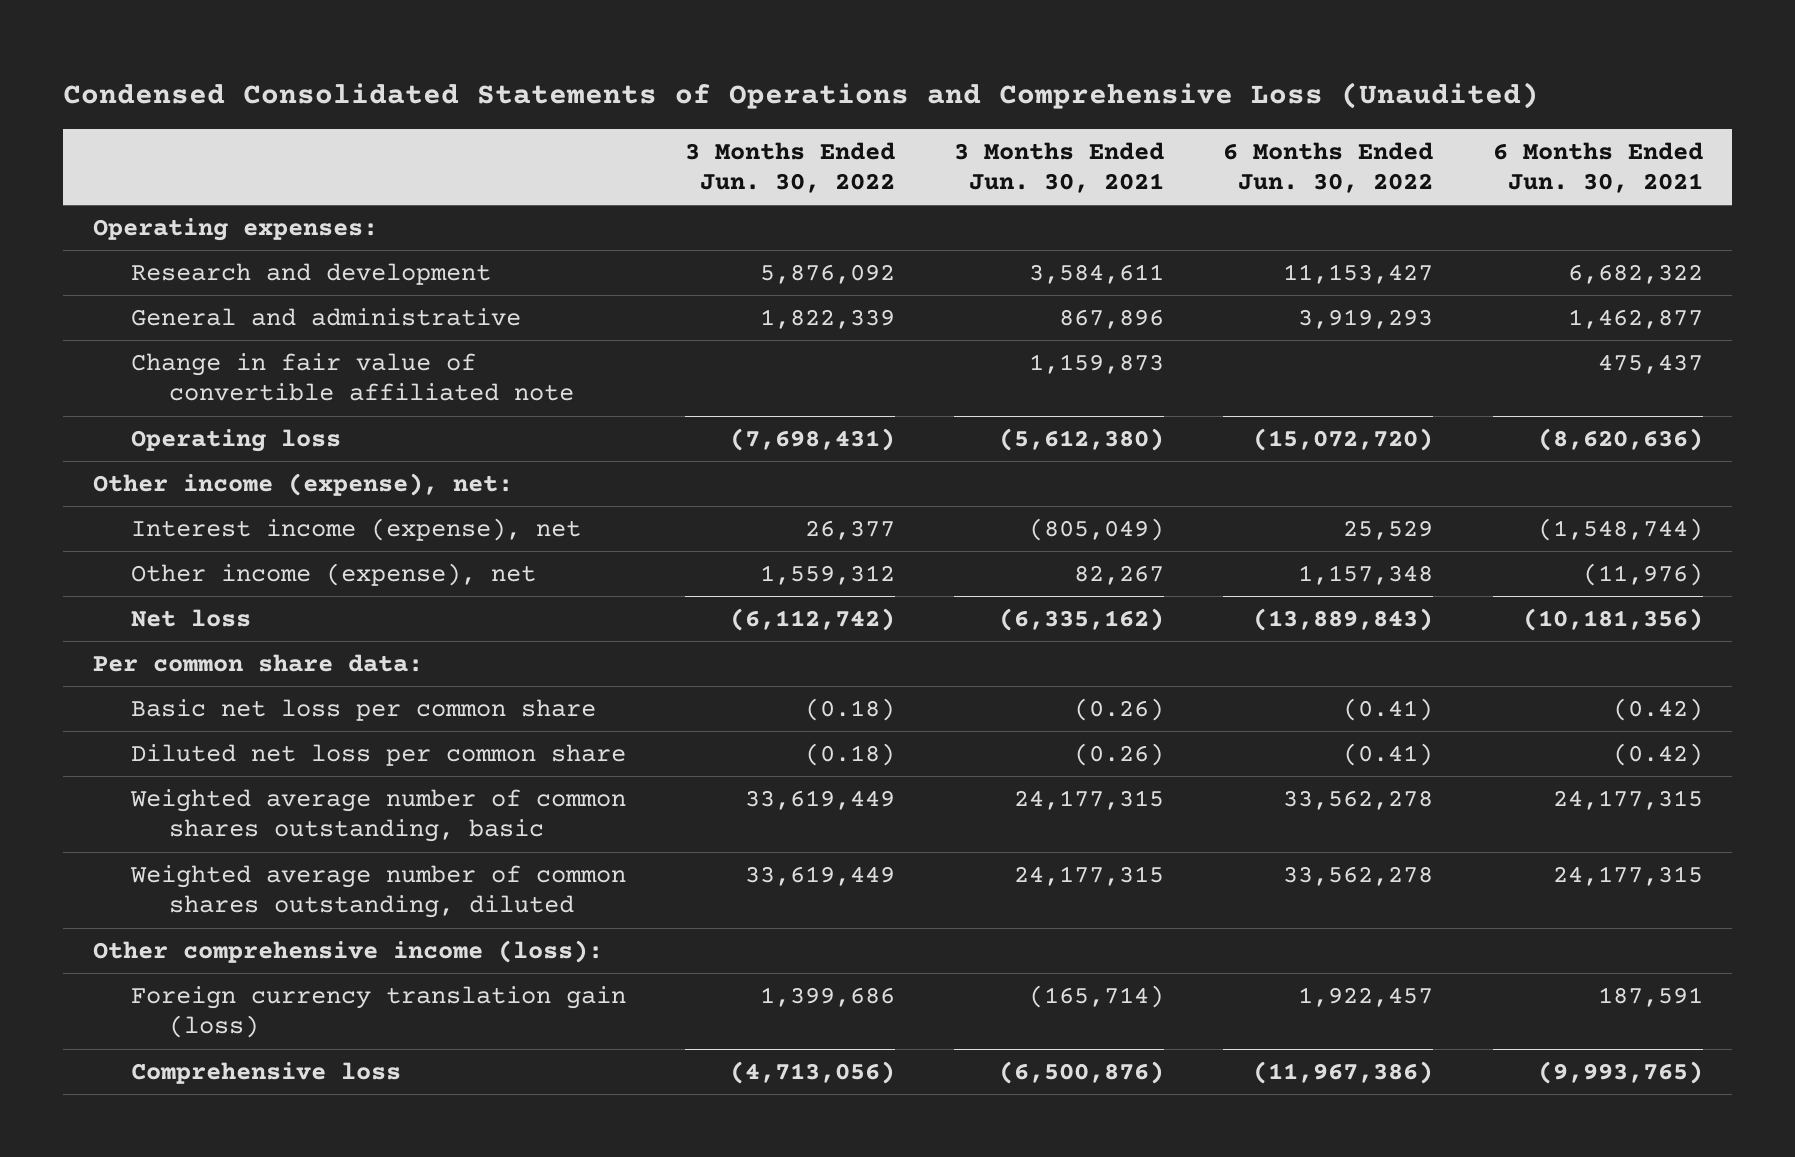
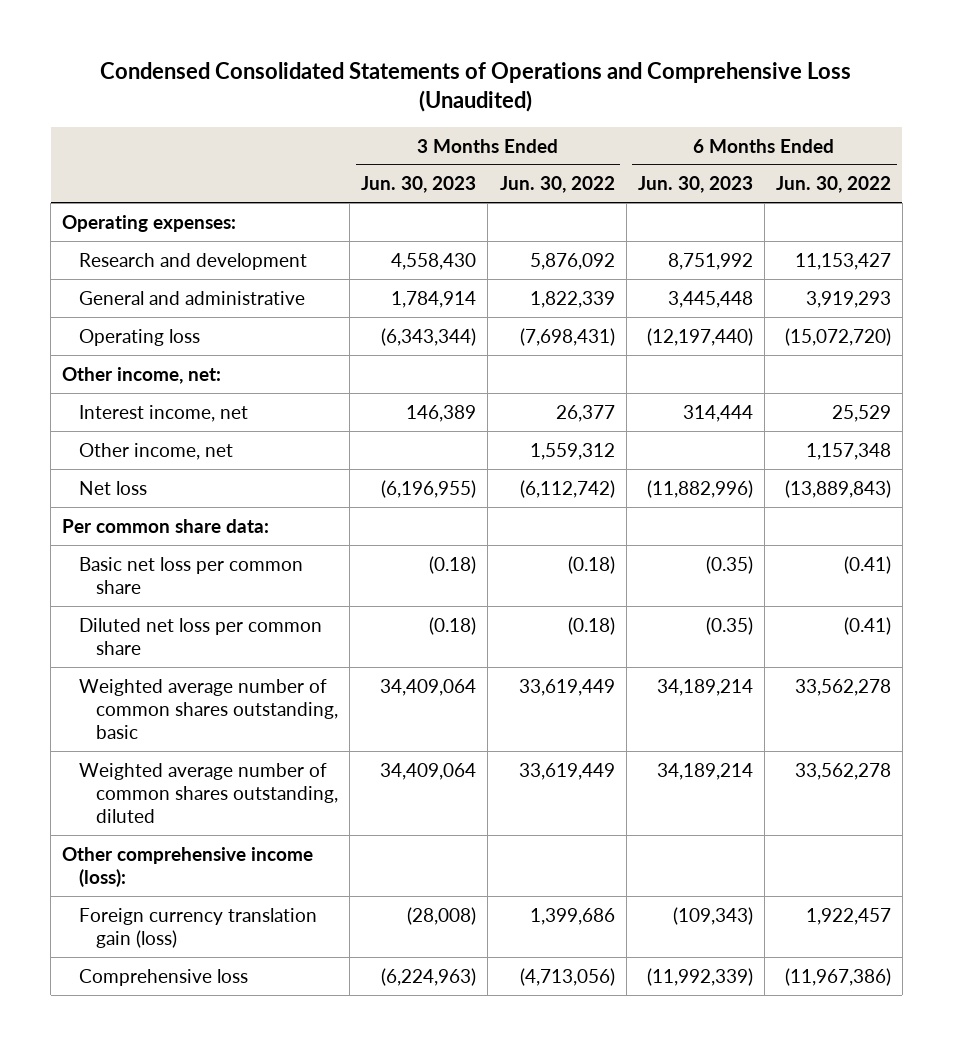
[954,141,1165,194] 3 Months Ended Jun. 30, 2021 -> none
[1492,141,1703,194] 6 Months Ended Jun. 30, 2021 -> none
none -> [361,176,477,194] Jun. 30, 2023
none -> [637,176,753,194] Jun. 30, 2023
[130,353,574,402] Change in fair value of convertible affiliated note -> none
[92,473,513,497] Other income (expense), net: -> [62,366,222,384] Other income, net:
[130,518,581,542] Interest income (expense), net -> [79,404,249,422] Interest income, net
[130,563,536,587] Other income (expense), net -> [79,442,234,460] Other income, net

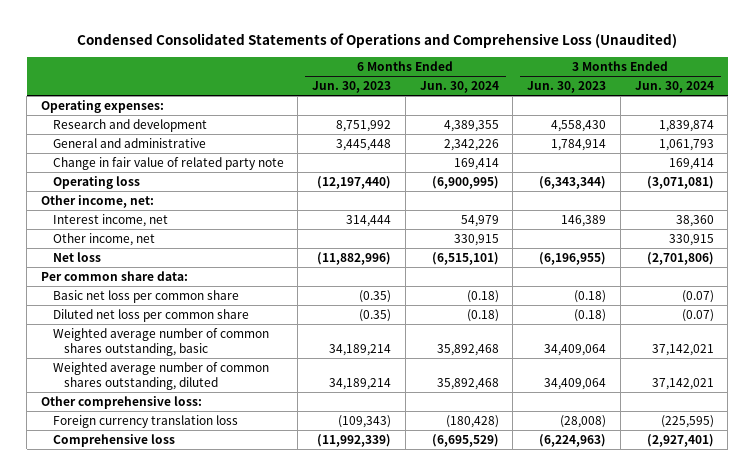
[499,176,615,194] Jun. 30, 2022 -> none
[775,176,891,194] Jun. 30, 2022 -> none
none -> [419,81,499,94] Jun. 30, 2024
none -> [634,81,714,94] Jun. 30, 2024
none -> [52,156,284,170] Change in fair value of related party note
[62,846,314,887] Other comprehensive income (loss): -> [40,395,202,409] Other comprehensive loss:
[79,907,318,948] Foreign currency translation gain (loss) -> [52,414,238,428] Foreign currency translation loss

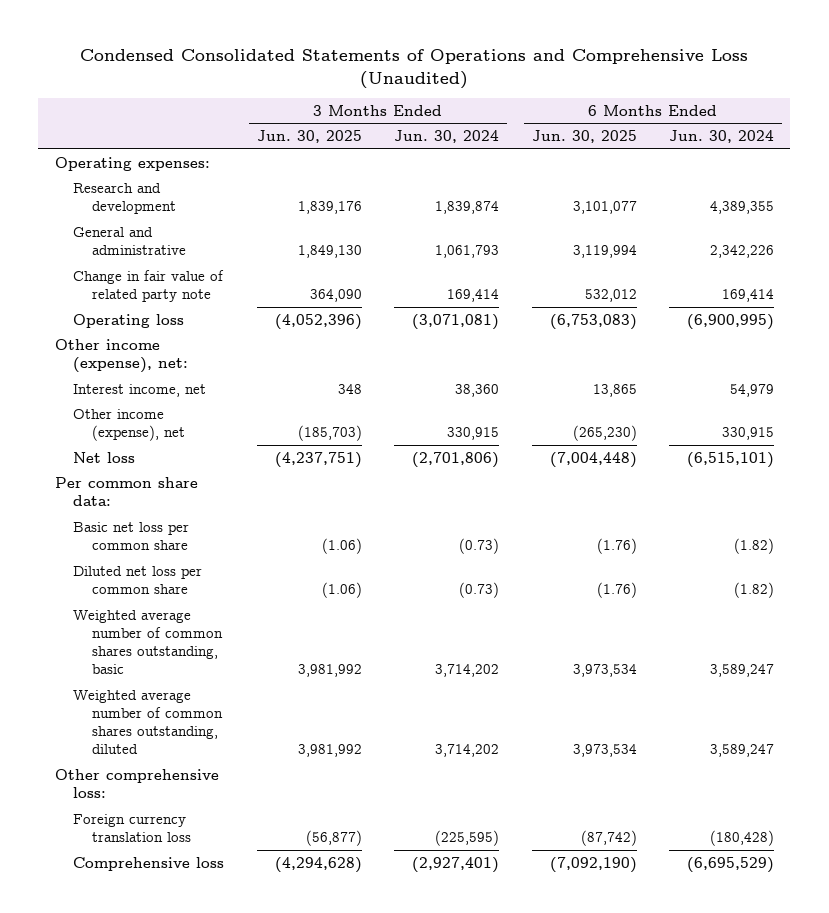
[312,81,392,94] Jun. 30, 2023 -> none
[527,81,607,94] Jun. 30, 2023 -> none
none -> [256,130,362,144] Jun. 30, 2025
none -> [531,130,637,144] Jun. 30, 2025
[40,194,154,208] Other income, net: -> [54,338,189,373] Other income (expense), net:
[52,232,155,246] Other income, net -> [73,408,186,441] Other income (expense), net
[466,289,499,303] (0.18) -> [734,537,775,554] (1.82)
[681,289,714,303] (0.07) -> [459,537,500,554] (0.73)
[466,308,499,322] (0.18) -> [734,581,775,598] (1.82)
[681,308,714,322] (0.07) -> [459,581,500,598] (0.73)
[436,344,499,357] 35,892,468 -> [710,664,775,678] 3,589,247
[651,344,714,357] 37,142,021 -> [435,664,500,678] 3,714,202
[436,378,499,391] 35,892,468 -> [710,744,775,758] 3,589,247
[651,378,714,391] 37,142,021 -> [435,744,500,758] 3,714,202

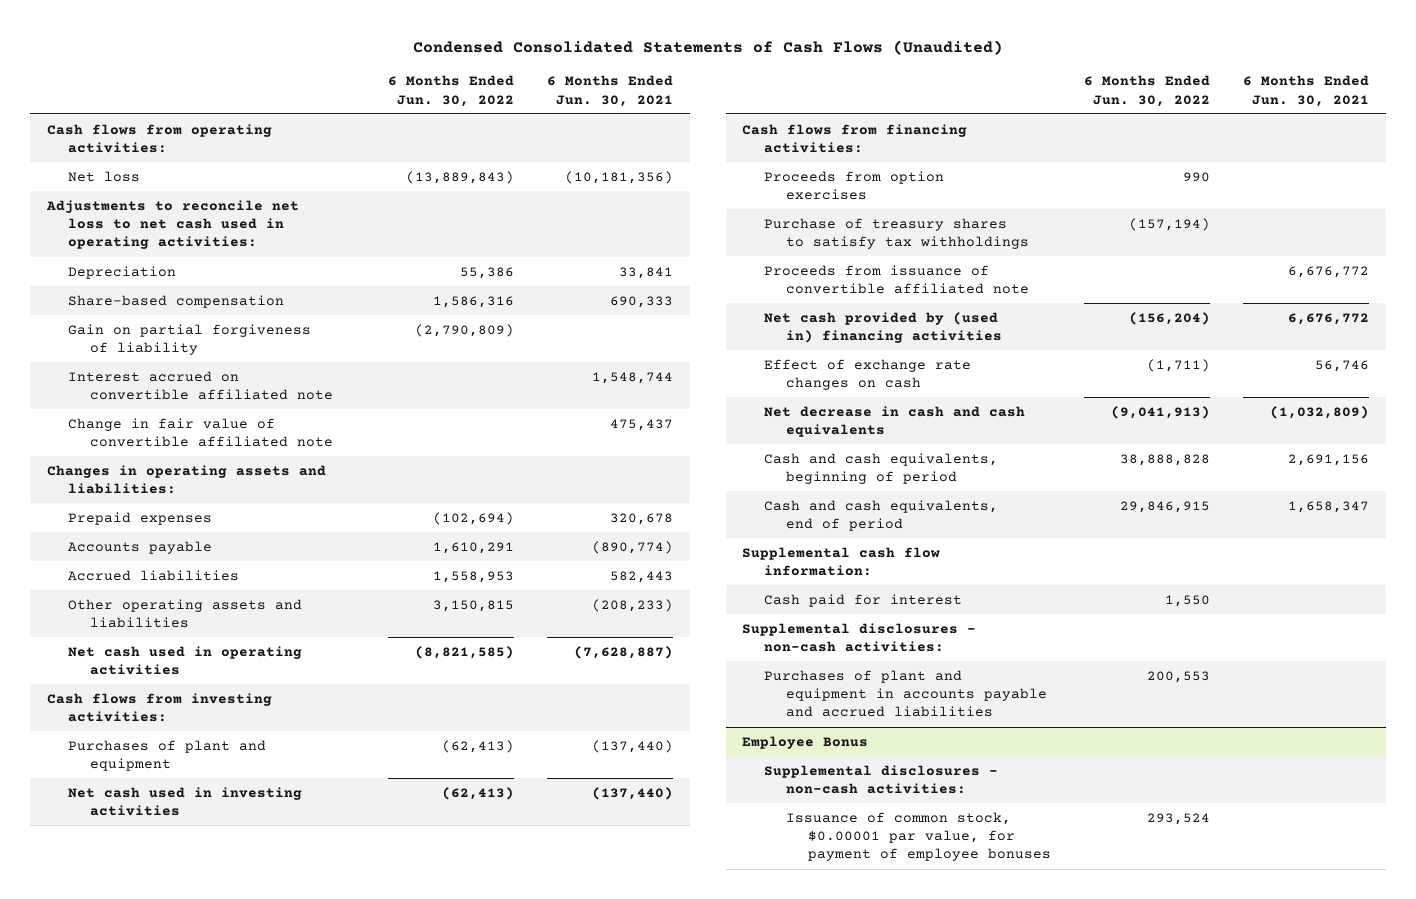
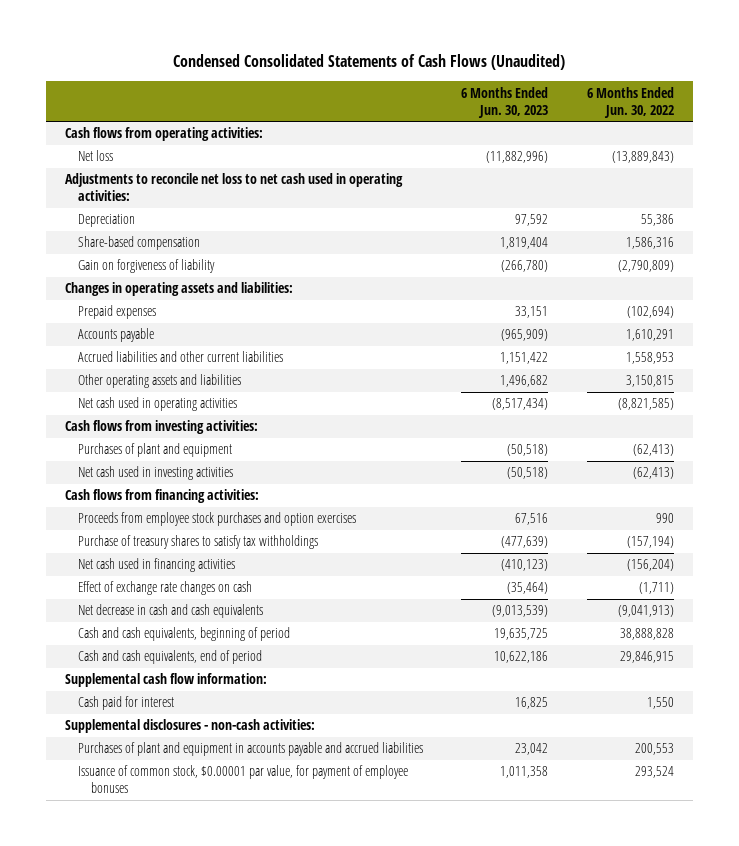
[547,75,674,107] 6 Months Ended Jun. 30, 2021 -> none
none -> [461,86,549,118] 6 Months Ended Jun. 30, 2023
[68,370,334,401] Interest accrued on convertible affiliated note -> none
[68,417,334,448] Change in fair value of convertible affiliated note -> none
[68,323,312,356] Gain on partial forgiveness of liability -> [77,259,215,274] Gain on forgiveness of liability
[68,569,240,581] Accrued liabilities -> [77,351,283,363] Accrued liabilities and other current liabilities
[763,170,944,201] Proceeds from option exercises -> [77,512,356,527] Proceeds from employee stock purchases and option exercises
[763,264,1029,295] Proceeds from issuance of convertible affiliated note -> none
[763,311,1002,344] Net cash provided by (used in) financing activities -> [77,558,235,573] Net cash used in financing activities
[742,735,869,749] Employee Bonus -> none
[763,764,998,795] Supplemental disclosures - non-cash activities: -> none

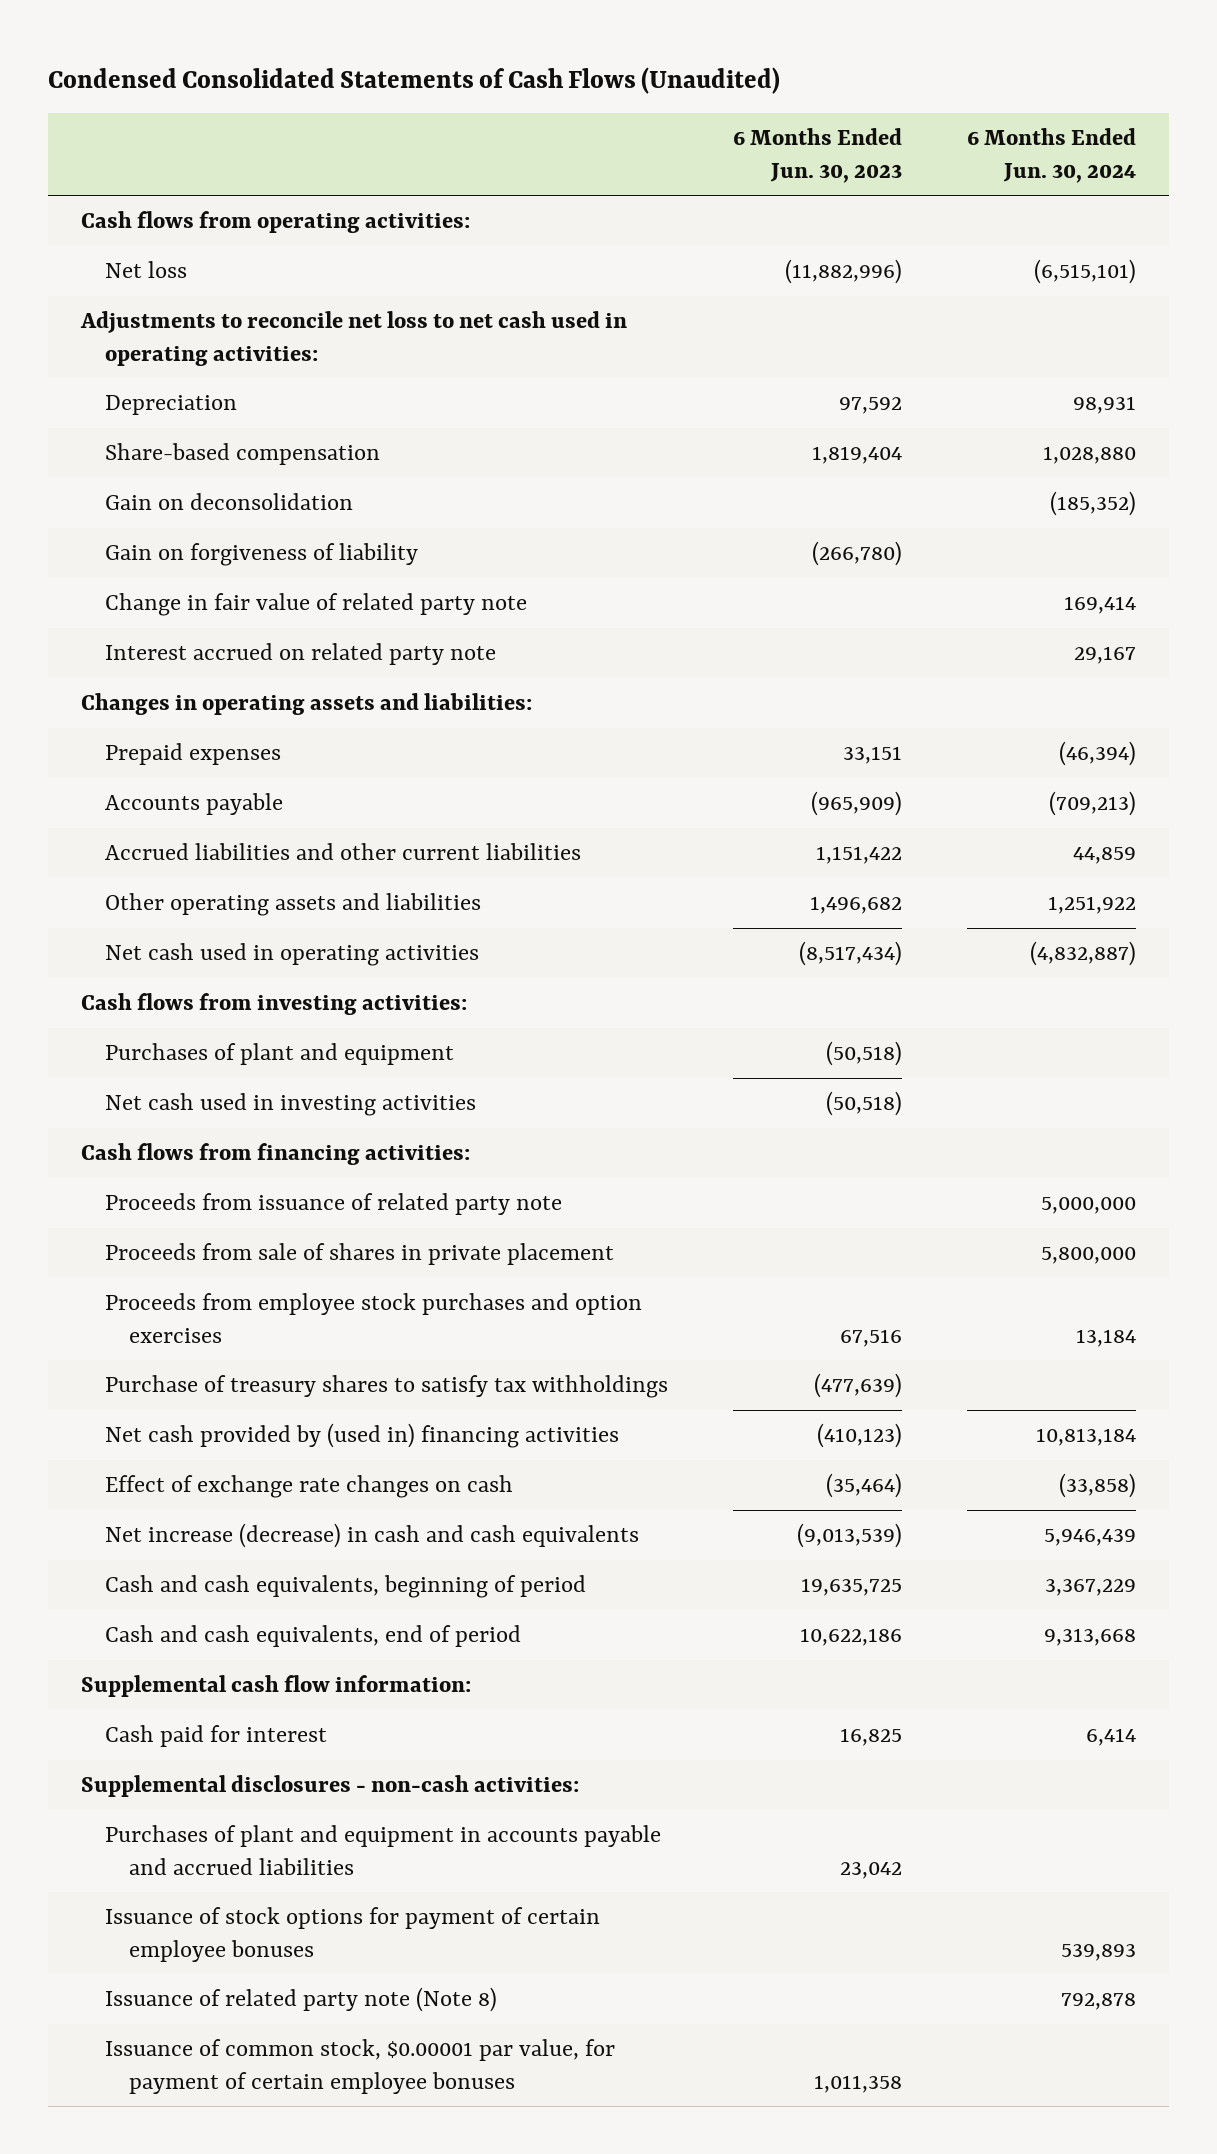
[586,86,674,118] 6 Months Ended Jun. 30, 2022 -> none
none -> [967,128,1137,183] 6 Months Ended Jun. 30, 2024
none -> [104,493,353,511] Gain on deconsolidation
none -> [104,593,527,617] Change in fair value of related party note
none -> [104,643,496,666] Interest accrued on related party note
none -> [104,1193,562,1216] Proceeds from issuance of related party note
none -> [104,1243,614,1266] Proceeds from sale of shares in private placement
[77,558,235,573] Net cash used in financing activities -> [104,1423,619,1449] Net cash provided by (used in) financing activities
[77,604,263,619] Net decrease in cash and cash equivalents -> [104,1523,639,1549] Net increase (decrease) in cash and cash equivalents
none -> [104,1907,600,1962] Issuance of stock options for payment of certain employee bonuses
none -> [104,1987,497,2013] Issuance of related party note (Note 8)
[77,765,408,794] Issuance of common stock, $0.00001 par value, for payment of employee bonuses -> [104,2039,615,2094] Issuance of common stock, $0.00001 par value, for payment of certain employee bonuses

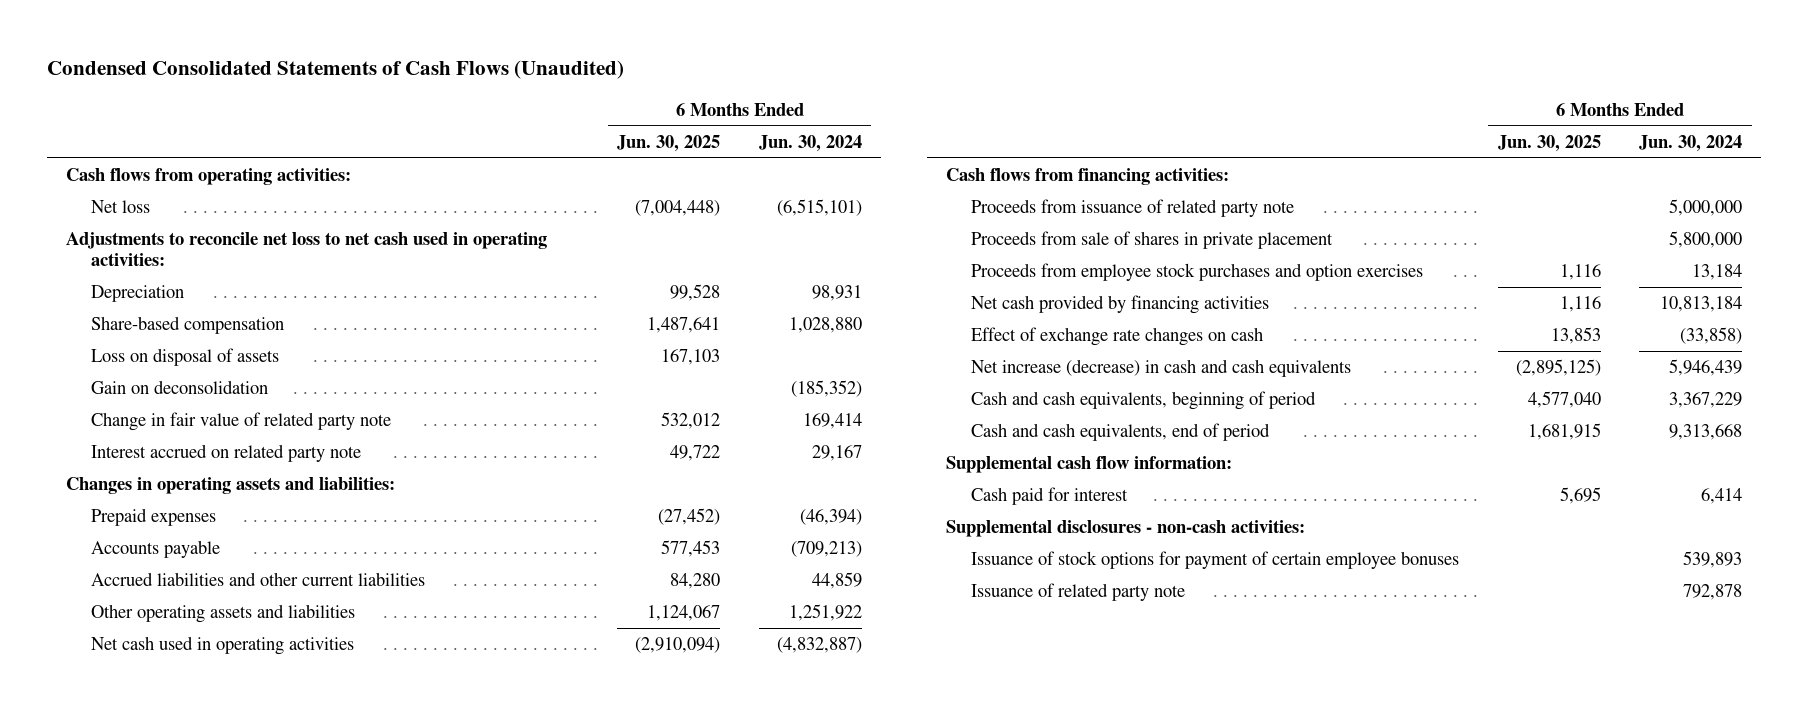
[732,128,902,183] 6 Months Ended Jun. 30, 2023 -> none
none -> [617,134,721,152] Jun. 30, 2025
none -> [90,348,279,367] Loss on disposal of assets
[104,543,418,567] Gain on forgiveness of liability -> none
[80,993,467,1016] Cash flows from investing activities: -> none
[104,1043,454,1066] Purchases of plant and equipment -> none
[104,1093,476,1117] Net cash used in investing activities -> none
[104,1375,668,1399] Purchase of treasury shares to satisfy tax withholdings -> none
[104,1423,619,1449] Net cash provided by (used in) financing activities -> [971,295,1270,315] Net cash provided by financing activities
[104,1825,661,1875] Purchases of plant and equipment in accounts payable and accrued liabilities -> none
[104,2039,615,2094] Issuance of common stock, $0.00001 par value, for payment of certain employee bonuses -> none
[104,1987,497,2013] Issuance of related party note (Note 8) -> [971,583,1186,602] Issuance of related party note

